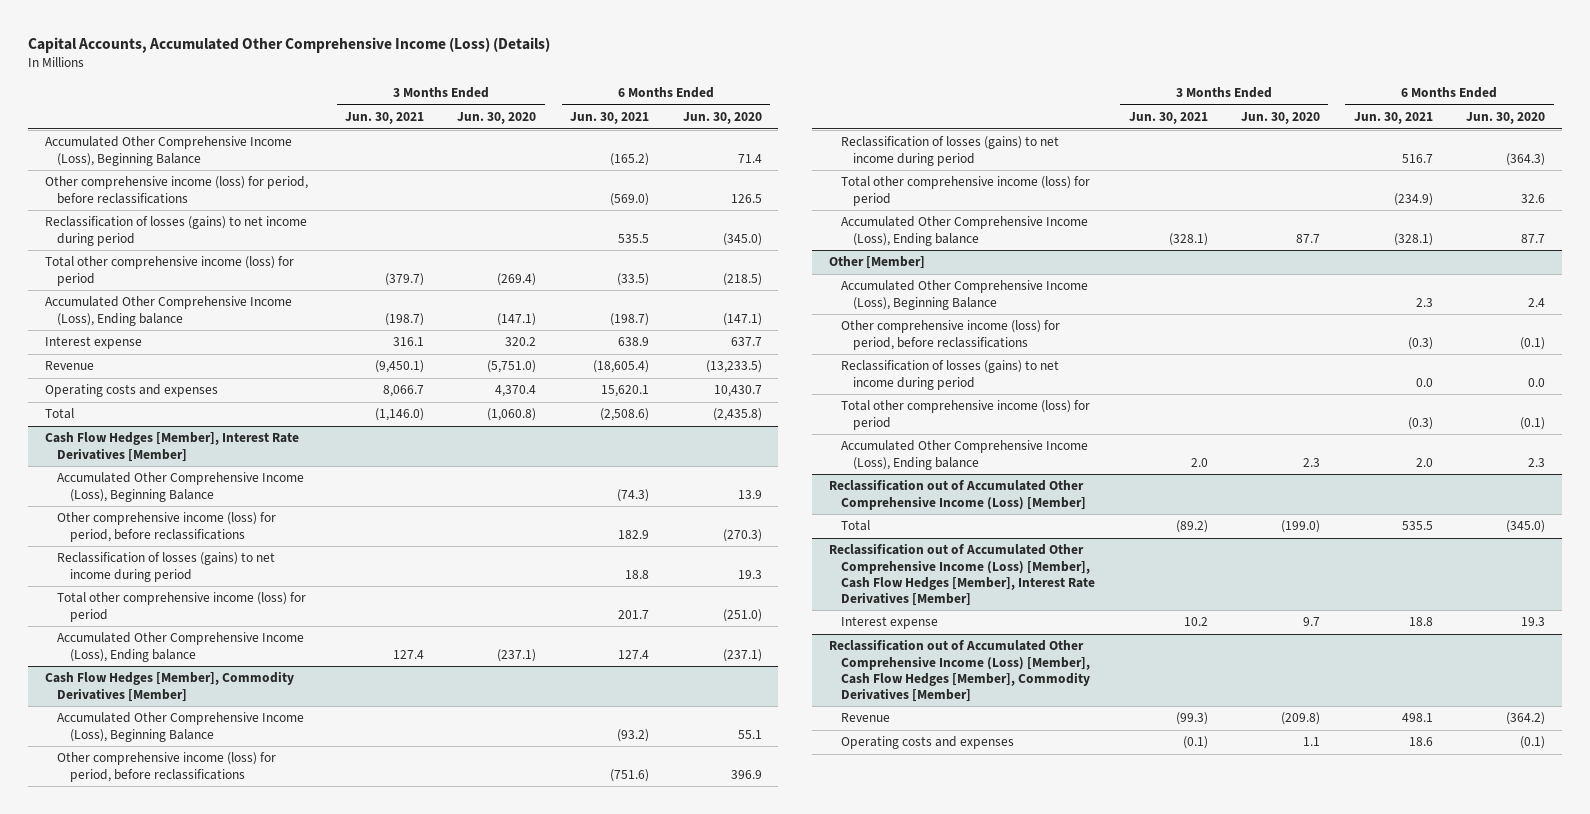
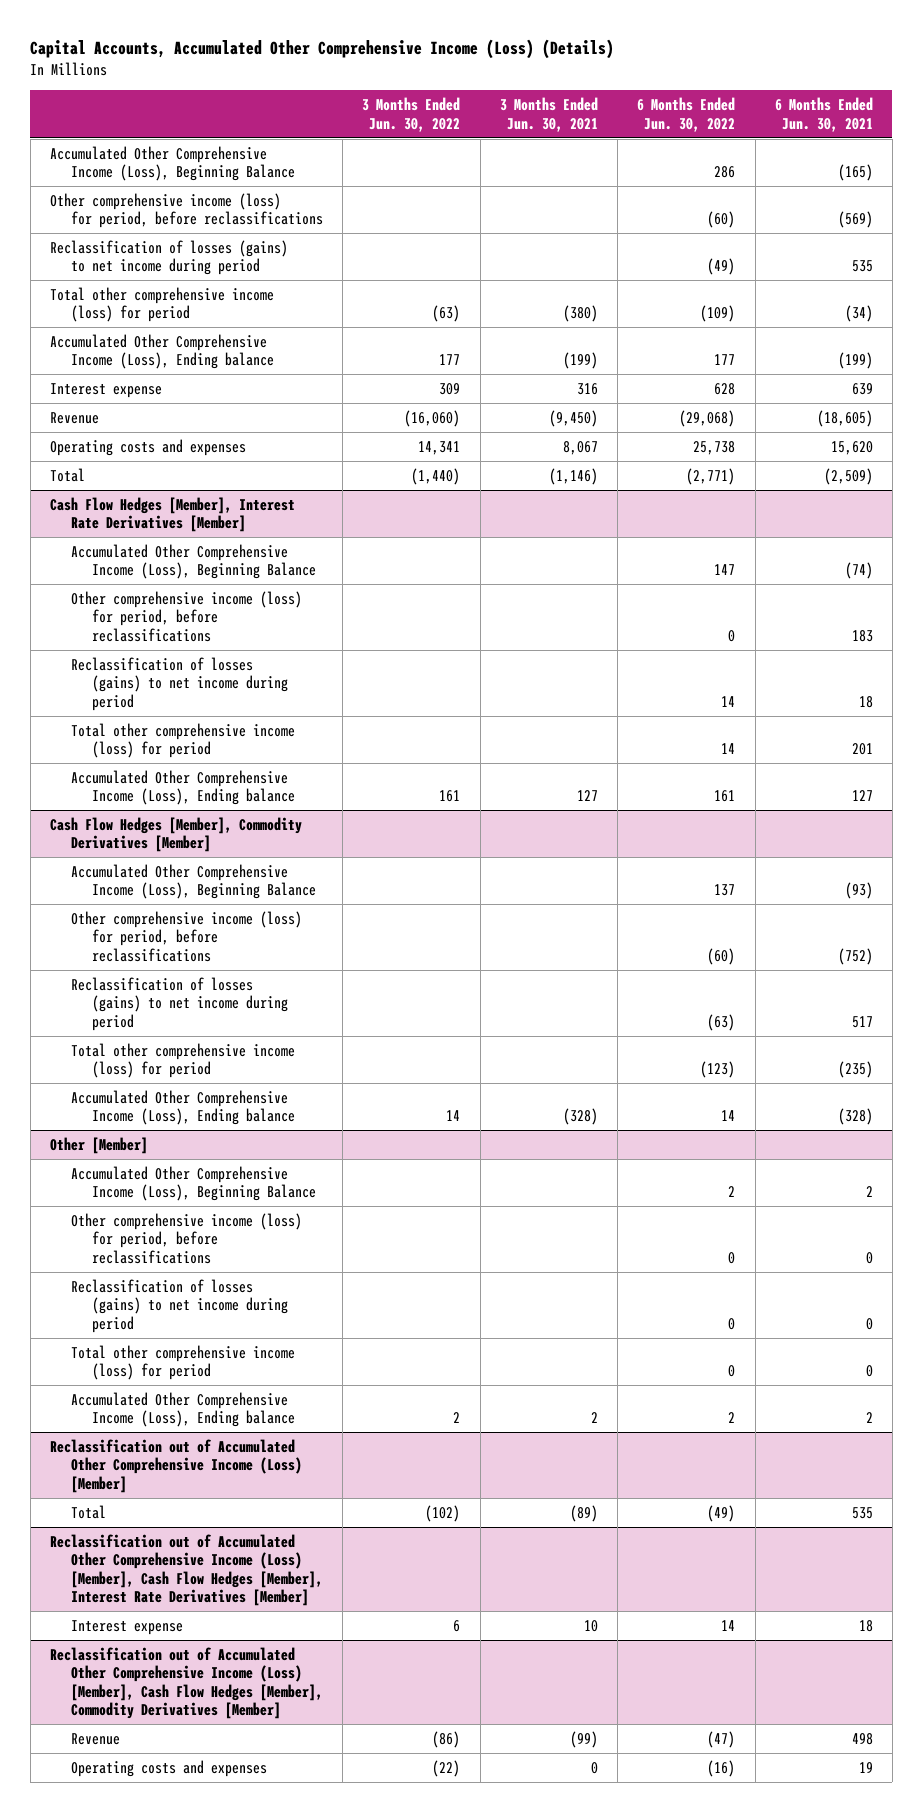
[457,112,537,125] Jun. 30, 2020 -> none
[682,112,762,125] Jun. 30, 2020 -> none
none -> [362,96,461,132] 3 Months Ended Jun. 30, 2022
none -> [637,96,736,132] 6 Months Ended Jun. 30, 2022
[610,152,650,166] (165.2) -> [837,164,873,182] (165)
[610,192,650,206] (569.0) -> [837,211,873,229] (569)
[618,233,650,243] 535.5 -> [851,260,873,273] 535
[384,272,424,286] (379.7) -> [562,305,598,323] (380)
[617,272,650,286] (33.5) -> [844,305,873,323] (34)
[384,312,424,326] (198.7) -> [562,352,598,370] (199)
[610,312,650,326] (198.7) -> [837,352,873,370] (199)
[392,337,424,347] 316.1 -> [576,382,598,395] 316
[618,337,650,347] 638.9 -> [851,382,873,395] 639
[374,360,424,374] (9,450.1) -> [548,409,598,427] (9,450)
[593,360,650,374] (18,605.4) -> [816,409,873,427] (18,605)
[382,385,424,398] 8,066.7 -> [562,440,598,455] 8,067
[601,385,650,398] 15,620.1 -> [830,440,873,455] 15,620
[374,408,424,422] (1,146.0) -> [548,467,598,485] (1,146)
[600,408,650,422] (2,508.6) -> [823,467,873,485] (2,509)
[617,488,650,502] (74.3) -> [844,562,873,580] (74)
[618,529,650,539] 182.9 -> [851,629,873,642] 183
[625,569,650,579] 18.8 -> [858,695,873,708] 18
[618,609,650,619] 201.7 -> [851,743,873,756] 201
[392,649,424,659] 127.4 -> [576,790,598,802] 127
[618,649,650,659] 127.4 -> [851,790,873,802] 127
[617,728,650,742] (93.2) -> [844,882,873,900] (93)
[610,768,650,782] (751.6) -> [837,947,873,965] (752)
[1401,153,1433,163] 516.7 -> [851,1015,873,1028] 517
[1393,192,1433,206] (234.9) -> [837,1061,873,1079] (235)
[1168,232,1208,246] (328.1) -> [562,1108,598,1126] (328)
[1393,232,1433,246] (328.1) -> [837,1108,873,1126] (328)
[1415,297,1433,307] 2.3 -> [865,1186,873,1198] 2
[1407,336,1433,350] (0.3) -> [865,1251,873,1264] 0
[1415,377,1433,387] 0.0 -> [865,1317,873,1330] 0
[1407,416,1433,430] (0.3) -> [865,1365,873,1378] 0
[1190,457,1208,467] 2.0 -> [590,1412,598,1424] 2
[1415,457,1433,467] 2.0 -> [865,1412,873,1424] 2
[1175,520,1208,534] (89.2) -> [569,1504,598,1522] (89)
[1401,521,1433,531] 535.5 -> [851,1506,873,1519] 535
[1183,617,1208,627] 10.2 -> [583,1619,598,1632] 10
[1408,617,1433,627] 18.8 -> [858,1619,873,1632] 18
[1175,712,1208,726] (99.3) -> [569,1730,598,1748] (99)
[1401,713,1433,723] 498.1 -> [851,1732,873,1745] 498
[1182,736,1208,750] (0.1) -> [590,1761,598,1774] 0
[1408,737,1433,747] 18.6 -> [858,1761,873,1773] 19

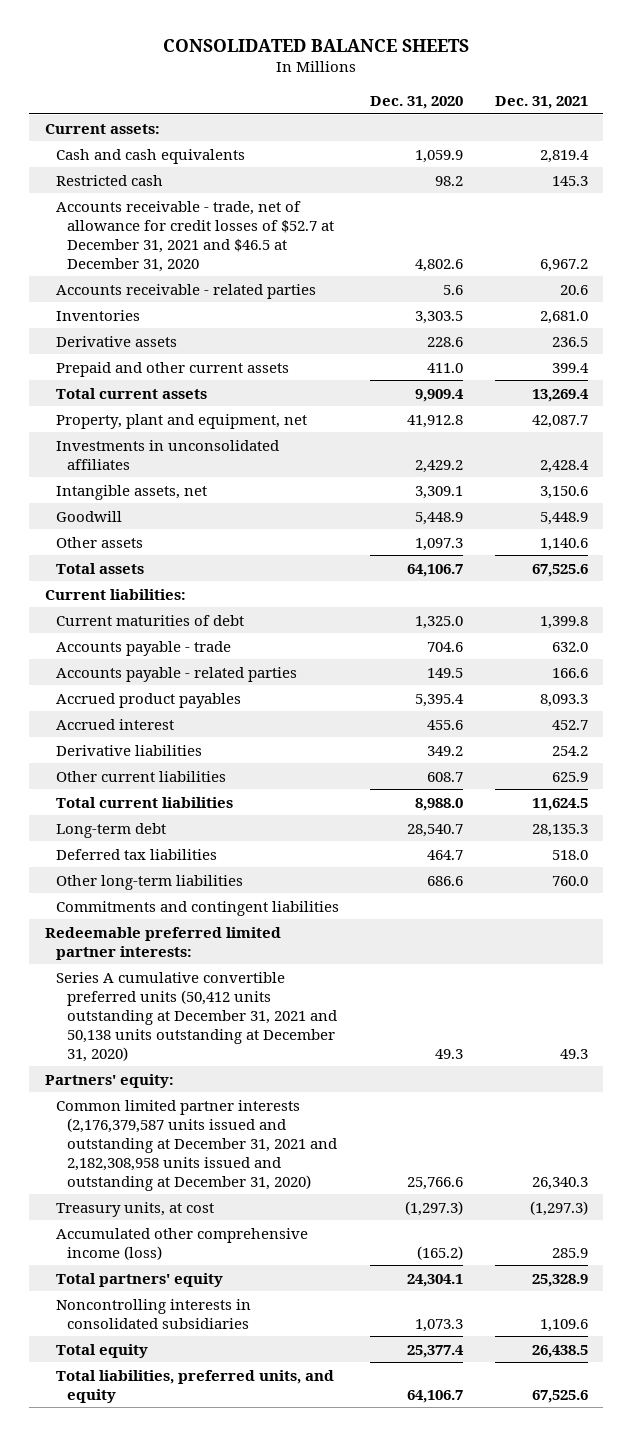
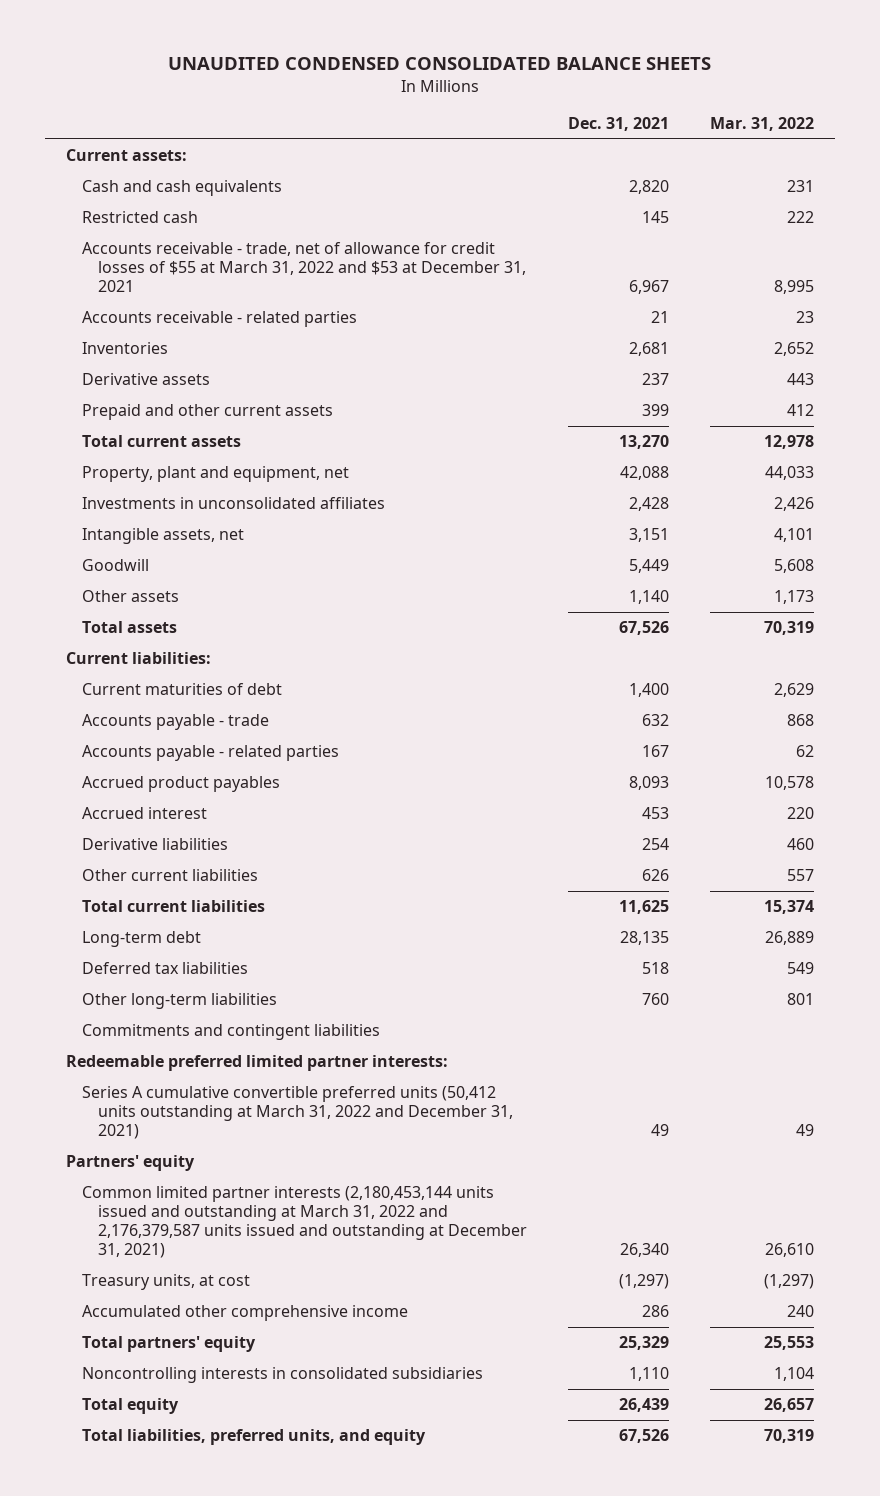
[163,39,470,53] CONSOLIDATED BALANCE SHEETS -> [167,56,711,70] UNAUDITED CONDENSED CONSOLIDATED BALANCE SHEETS
[370,96,464,110] Dec. 31, 2020 -> none
none -> [710,117,815,132] Mar. 31, 2022
[539,149,589,163] 2,819.4 -> [629,180,670,195] 2,820
[551,175,588,186] 145.3 -> [642,211,670,224] 145
[55,200,335,272] Accounts receivable - trade, net of allowance for credit losses of $52.7 at December 31, 2021 and $46.5 at December 31, 2020 -> [81,242,526,293] Accounts receivable - trade, net of allowance for credit losses of $55 at March 31, 2022 and $53 at December 31, 2021
[539,258,588,272] 6,967.2 -> [629,280,670,295] 6,967
[559,284,588,295] 20.6 -> [651,311,670,324] 21
[539,310,588,324] 2,681.0 -> [629,342,670,357] 2,681
[551,336,588,347] 236.5 -> [642,373,670,386] 237
[551,362,589,373] 399.4 -> [642,404,670,417] 399
[531,388,589,402] 13,269.4 -> [619,435,670,450] 13,270
[531,414,588,428] 42,087.7 -> [620,466,670,481] 42,088
[539,459,589,473] 2,428.4 -> [629,497,670,512] 2,428
[539,485,588,499] 3,150.6 -> [629,528,670,543] 3,151
[539,511,588,525] 5,448.9 -> [629,559,670,574] 5,449
[539,537,588,551] 1,140.6 -> [629,590,670,605] 1,140
[531,563,588,577] 67,525.6 -> [619,621,670,636] 67,526
[539,615,588,629] 1,399.8 -> [629,683,670,698] 1,400
[551,641,588,652] 632.0 -> [642,714,670,727] 632
[551,667,588,678] 166.6 -> [642,745,670,758] 167
[539,693,588,707] 8,093.3 -> [629,776,670,791] 8,093
[551,719,588,730] 452.7 -> [642,807,670,820] 453
[551,745,588,756] 254.2 -> [642,838,670,851] 254
[551,771,588,782] 625.9 -> [642,869,670,882] 626
[531,797,588,811] 11,624.5 -> [619,900,670,915] 11,625
[531,823,588,837] 28,135.3 -> [620,931,670,946] 28,135
[551,849,588,860] 518.0 -> [642,962,670,975] 518
[551,875,588,886] 760.0 -> [642,993,670,1006] 760
[55,971,338,1062] Series A cumulative convertible preferred units (50,412 units outstanding at December 31, 2021 and 50,138 units outstanding at December 31, 2020) -> [81,1086,513,1140] Series A cumulative convertible preferred units (50,412 units outstanding at March 31, 2022 and December 31, 2021)
[559,1048,588,1059] 49.3 -> [651,1124,670,1137] 49
[44,1073,174,1088] Partners' equity: -> [65,1155,195,1172] Partners' equity
[55,1099,338,1191] Common limited partner interests (2,176,379,587 units issued and outstanding at December 31, 2021 and 2,182,308,958 units issued and outstanding at December 31, 2020) -> [81,1186,527,1259] Common limited partner interests (2,180,453,144 units issued and outstanding at March 31, 2022 and 2,176,379,587 units issued and outstanding at December 31, 2021)
[531,1176,588,1190] 26,340.3 -> [620,1243,670,1258] 26,340
[529,1200,588,1216] (1,297.3) -> [619,1274,670,1290] (1,297)
[55,1227,308,1260] Accumulated other comprehensive income (loss) -> [81,1305,408,1322] Accumulated other comprehensive income
[551,1247,588,1258] 285.9 -> [642,1305,670,1318] 286
[531,1273,588,1287] 25,328.9 -> [619,1336,670,1351] 25,329
[539,1318,588,1332] 1,109.6 -> [629,1367,670,1382] 1,110
[531,1344,588,1358] 26,438.5 -> [619,1398,670,1413] 26,439
[531,1389,588,1403] 67,525.6 -> [619,1429,670,1444] 67,526

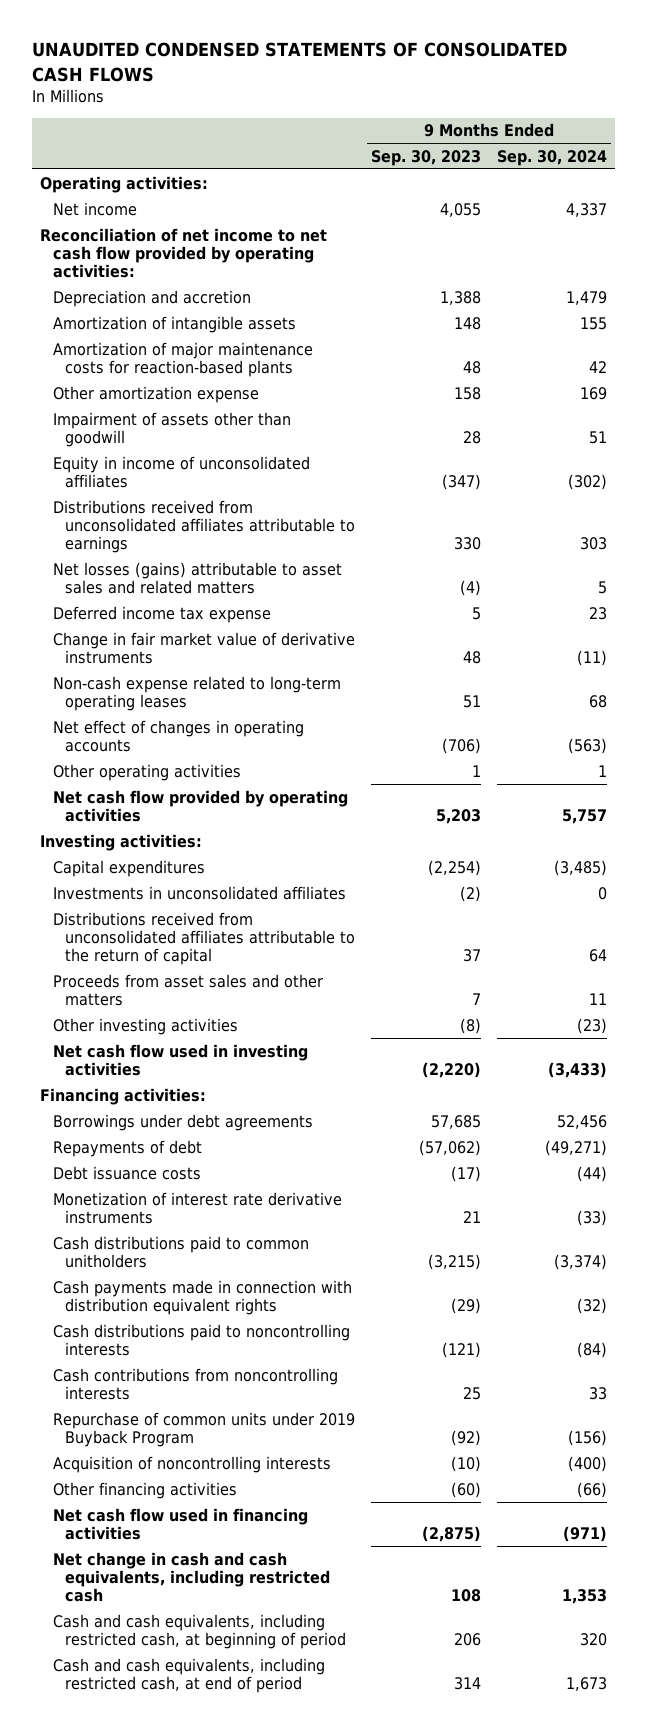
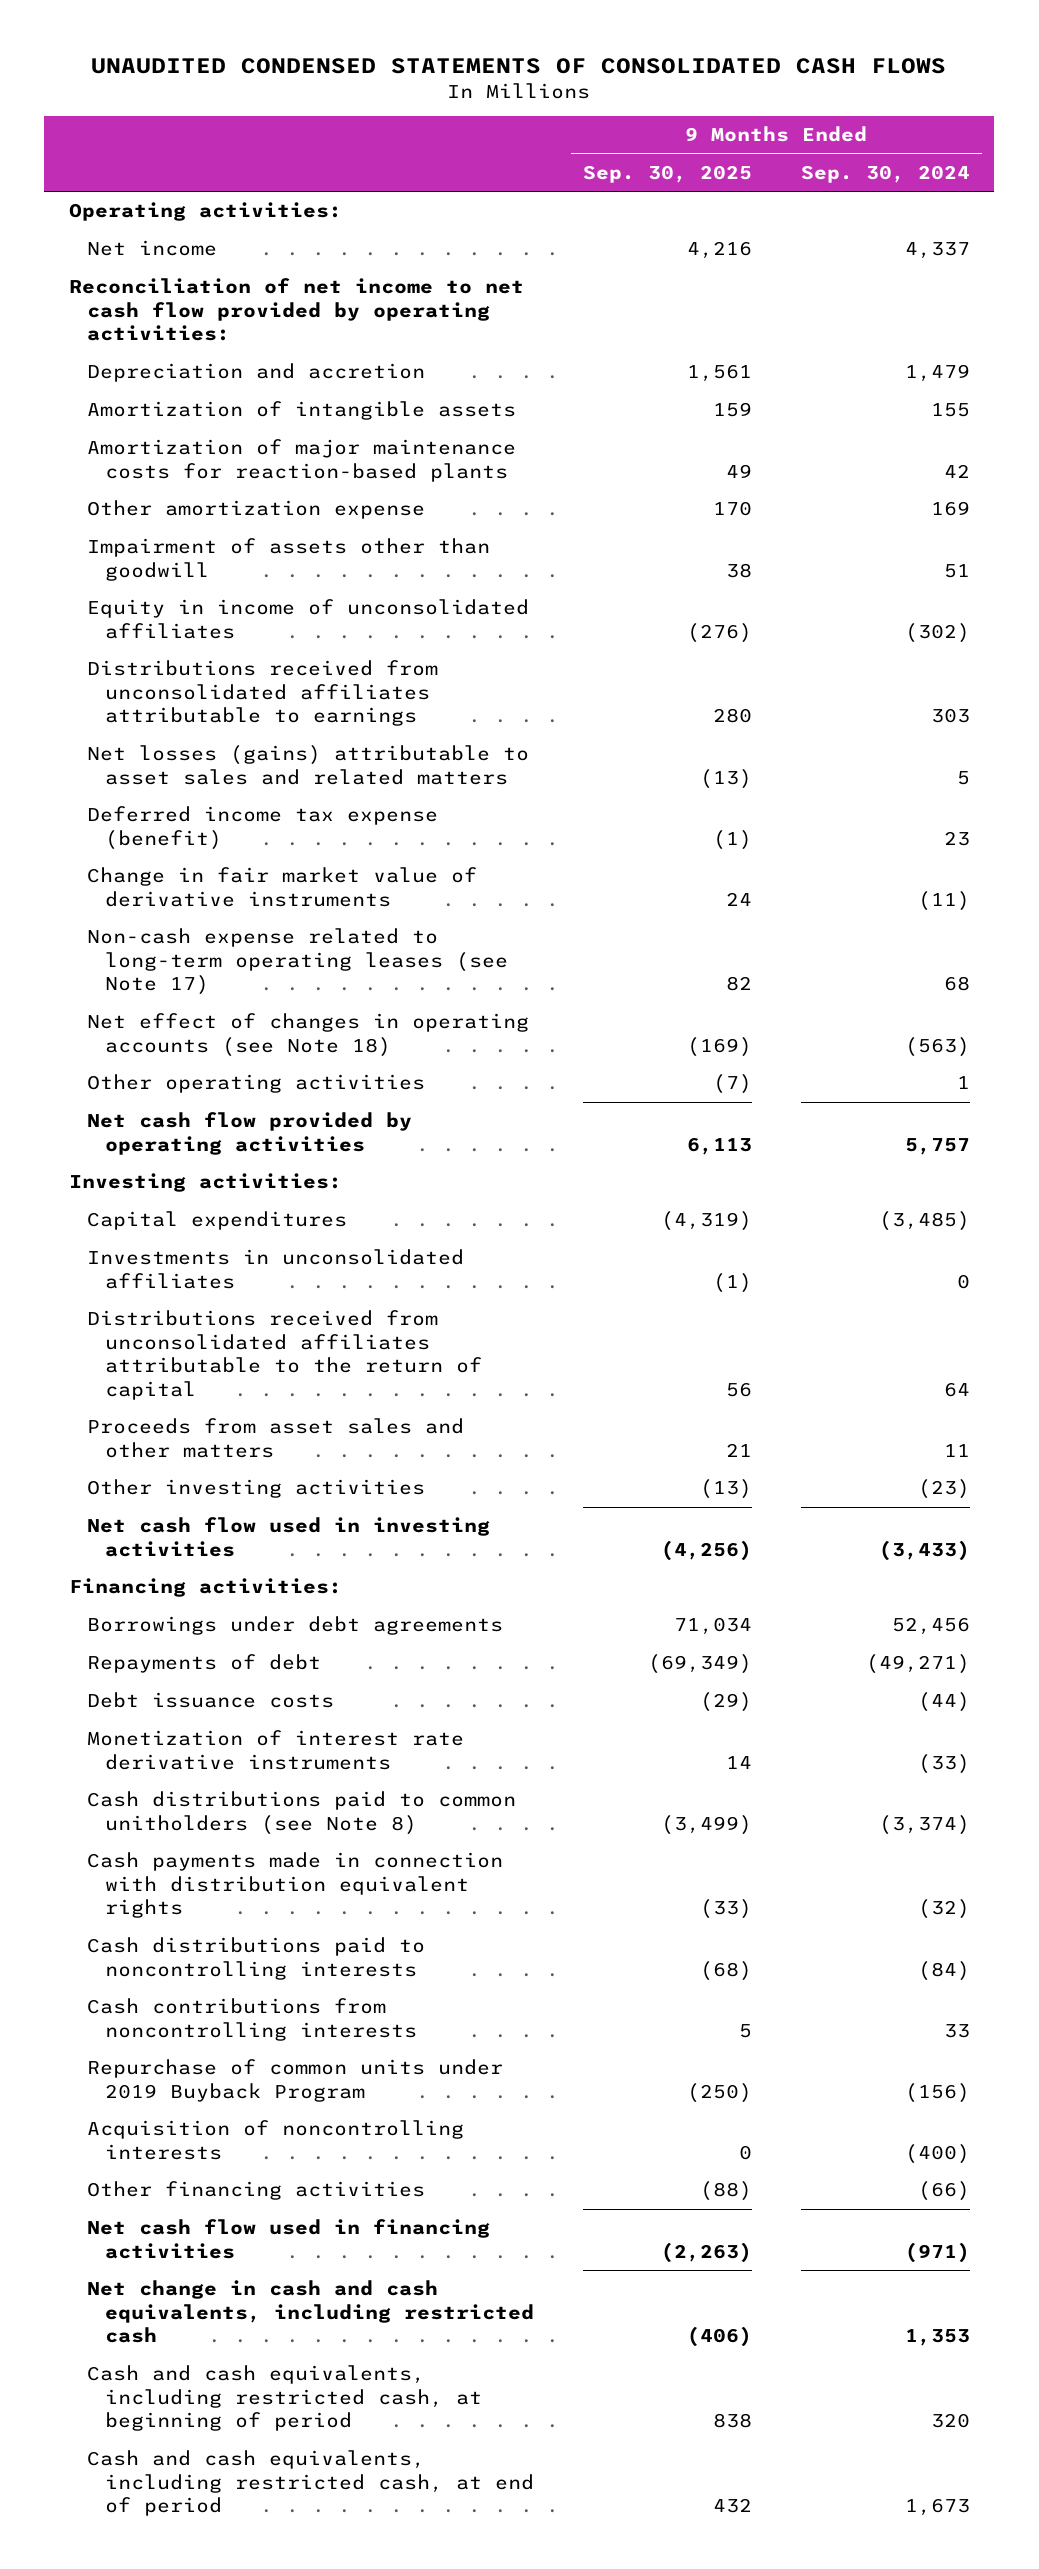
[371,149,482,166] Sep. 30, 2023 -> none
none -> [582,164,752,183] Sep. 30, 2025
[52,605,271,623] Deferred income tax expense -> [86,806,438,850] Deferred income tax expense (benefit)
[52,675,341,711] Non-cash expense related to long-term operating leases -> [86,928,509,996] Non-cash expense related to long-term operating leases (see Note 17)
[52,719,304,752] Net effect of changes in operating accounts -> [86,1013,529,1057] Net effect of changes in operating accounts (see Note 18)
[52,1235,309,1268] Cash distributions paid to common unitholders -> [86,1791,516,1835] Cash distributions paid to common unitholders (see Note 8)

